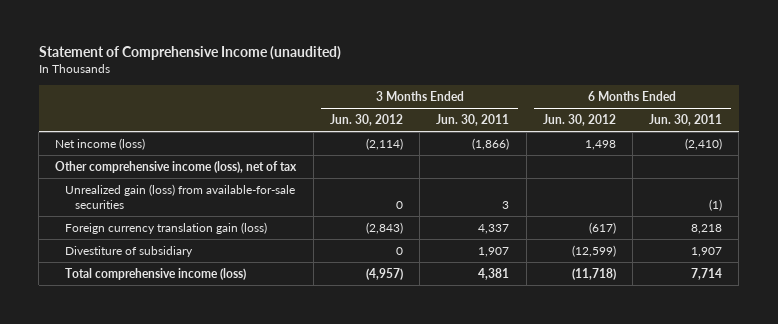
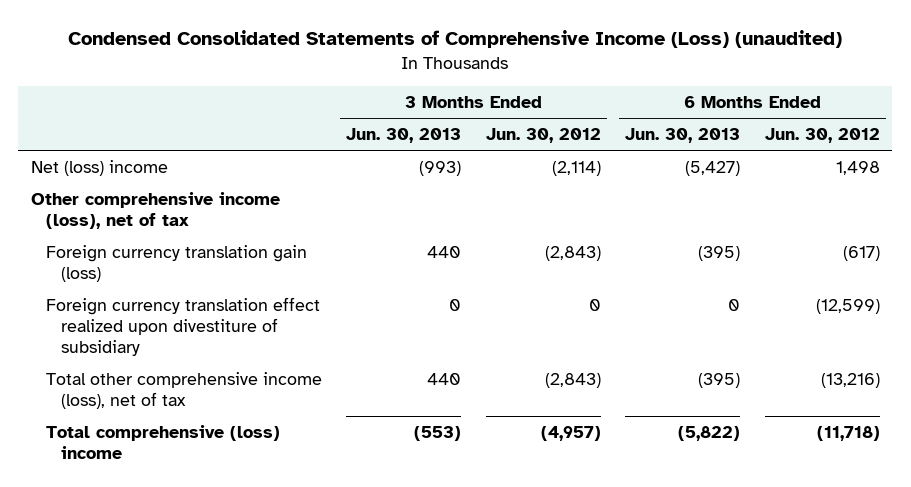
[38,45,341,60] Statement of Comprehensive Income (unaudited) -> [68,30,843,49] Condensed Consolidated Statements of Comprehensive Income (Loss) (unaudited)
[436,114,510,127] Jun. 30, 2011 -> none
[649,114,723,127] Jun. 30, 2011 -> none
none -> [346,128,462,144] Jun. 30, 2013
none -> [625,128,741,144] Jun. 30, 2013
[55,137,146,150] Net income (loss) -> [30,159,168,176] Net (loss) income
[65,183,296,209] Unrealized gain (loss) from available-for-sale securities -> none
[65,245,194,257] Divestiture of subsidiary -> [45,296,320,357] Foreign currency translation effect realized upon divestiture of subsidiary
none -> [45,371,322,409] Total other comprehensive income (loss), net of tax
[65,267,247,280] Total comprehensive income (loss) -> [45,424,280,459] Total comprehensive (loss) income

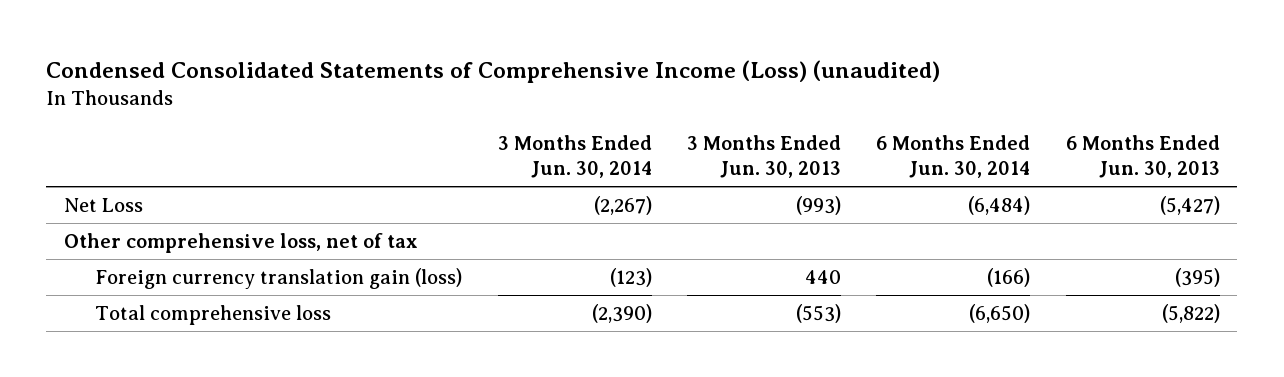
[485,128,601,144] Jun. 30, 2012 -> none
[764,128,880,144] Jun. 30, 2012 -> none
none -> [497,134,652,179] 3 Months Ended Jun. 30, 2014
none -> [876,134,1031,179] 6 Months Ended Jun. 30, 2014
[30,159,168,176] Net (loss) income -> [63,197,143,212] Net Loss
[30,191,280,229] Other comprehensive income (loss), net of tax -> [63,232,418,253] Other comprehensive loss, net of tax
[45,296,320,357] Foreign currency translation effect realized upon divestiture of subsidiary -> none
[45,371,322,409] Total other comprehensive income (loss), net of tax -> none
[45,424,280,459] Total comprehensive (loss) income -> [95,304,332,325] Total comprehensive loss

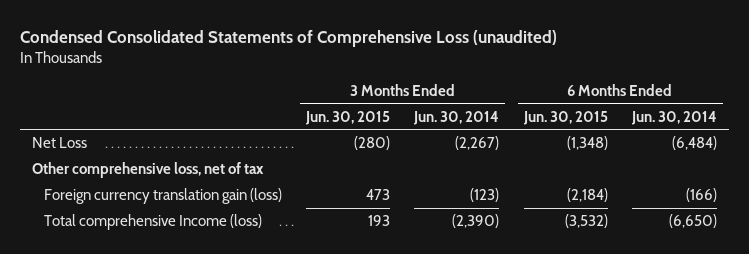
[46,59,941,83] Condensed Consolidated Statements of Comprehensive Income (Loss) (unaudited) -> [19,30,557,48] Condensed Consolidated Statements of Comprehensive Loss (unaudited)
[687,134,842,179] 3 Months Ended Jun. 30, 2013 -> none
[1065,134,1220,179] 6 Months Ended Jun. 30, 2013 -> none
none -> [305,110,391,125] Jun. 30, 2015
none -> [522,110,608,125] Jun. 30, 2015
[95,304,332,325] Total comprehensive loss -> [43,214,262,231] Total comprehensive Income (loss)

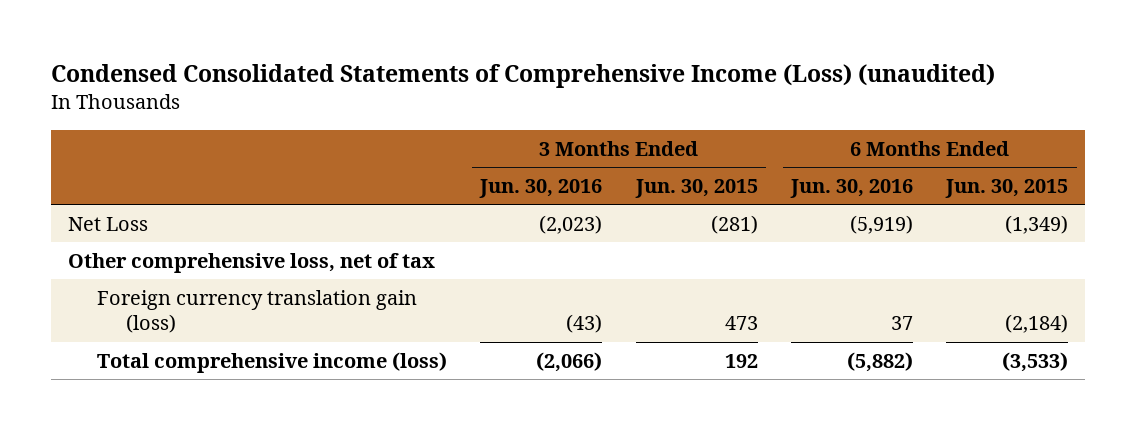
[19,30,557,48] Condensed Consolidated Statements of Comprehensive Loss (unaudited) -> [50,64,995,89] Condensed Consolidated Statements of Comprehensive Income (Loss) (unaudited)
[413,110,500,125] Jun. 30, 2014 -> none
[630,110,717,125] Jun. 30, 2014 -> none
none -> [479,179,603,199] Jun. 30, 2016
none -> [789,179,913,199] Jun. 30, 2016
[354,136,391,151] (280) -> [710,214,758,234] (281)
[566,136,608,151] (1,348) -> [1005,214,1069,234] (1,349)
[43,214,262,231] Total comprehensive Income (loss) -> [96,351,447,373] Total comprehensive income (loss)
[368,215,391,227] 193 -> [724,353,758,368] 192
[564,214,608,229] (3,532) -> [1002,351,1069,372] (3,533)

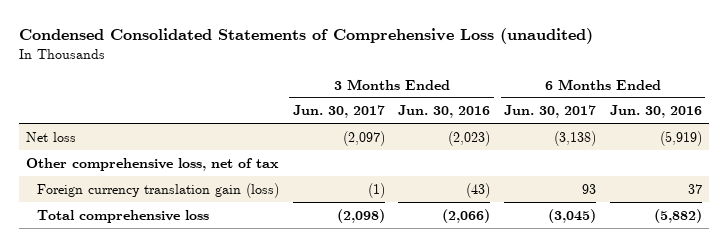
[50,64,995,89] Condensed Consolidated Statements of Comprehensive Income (Loss) (unaudited) -> [18,28,593,45] Condensed Consolidated Statements of Comprehensive Loss (unaudited)
[634,179,758,199] Jun. 30, 2015 -> none
[945,179,1069,199] Jun. 30, 2015 -> none
none -> [292,105,385,119] Jun. 30, 2017
none -> [504,105,597,119] Jun. 30, 2017
[67,216,148,231] Net Loss -> [25,131,76,142] Net loss
[96,351,447,373] Total comprehensive income (loss) -> [37,209,210,223] Total comprehensive loss

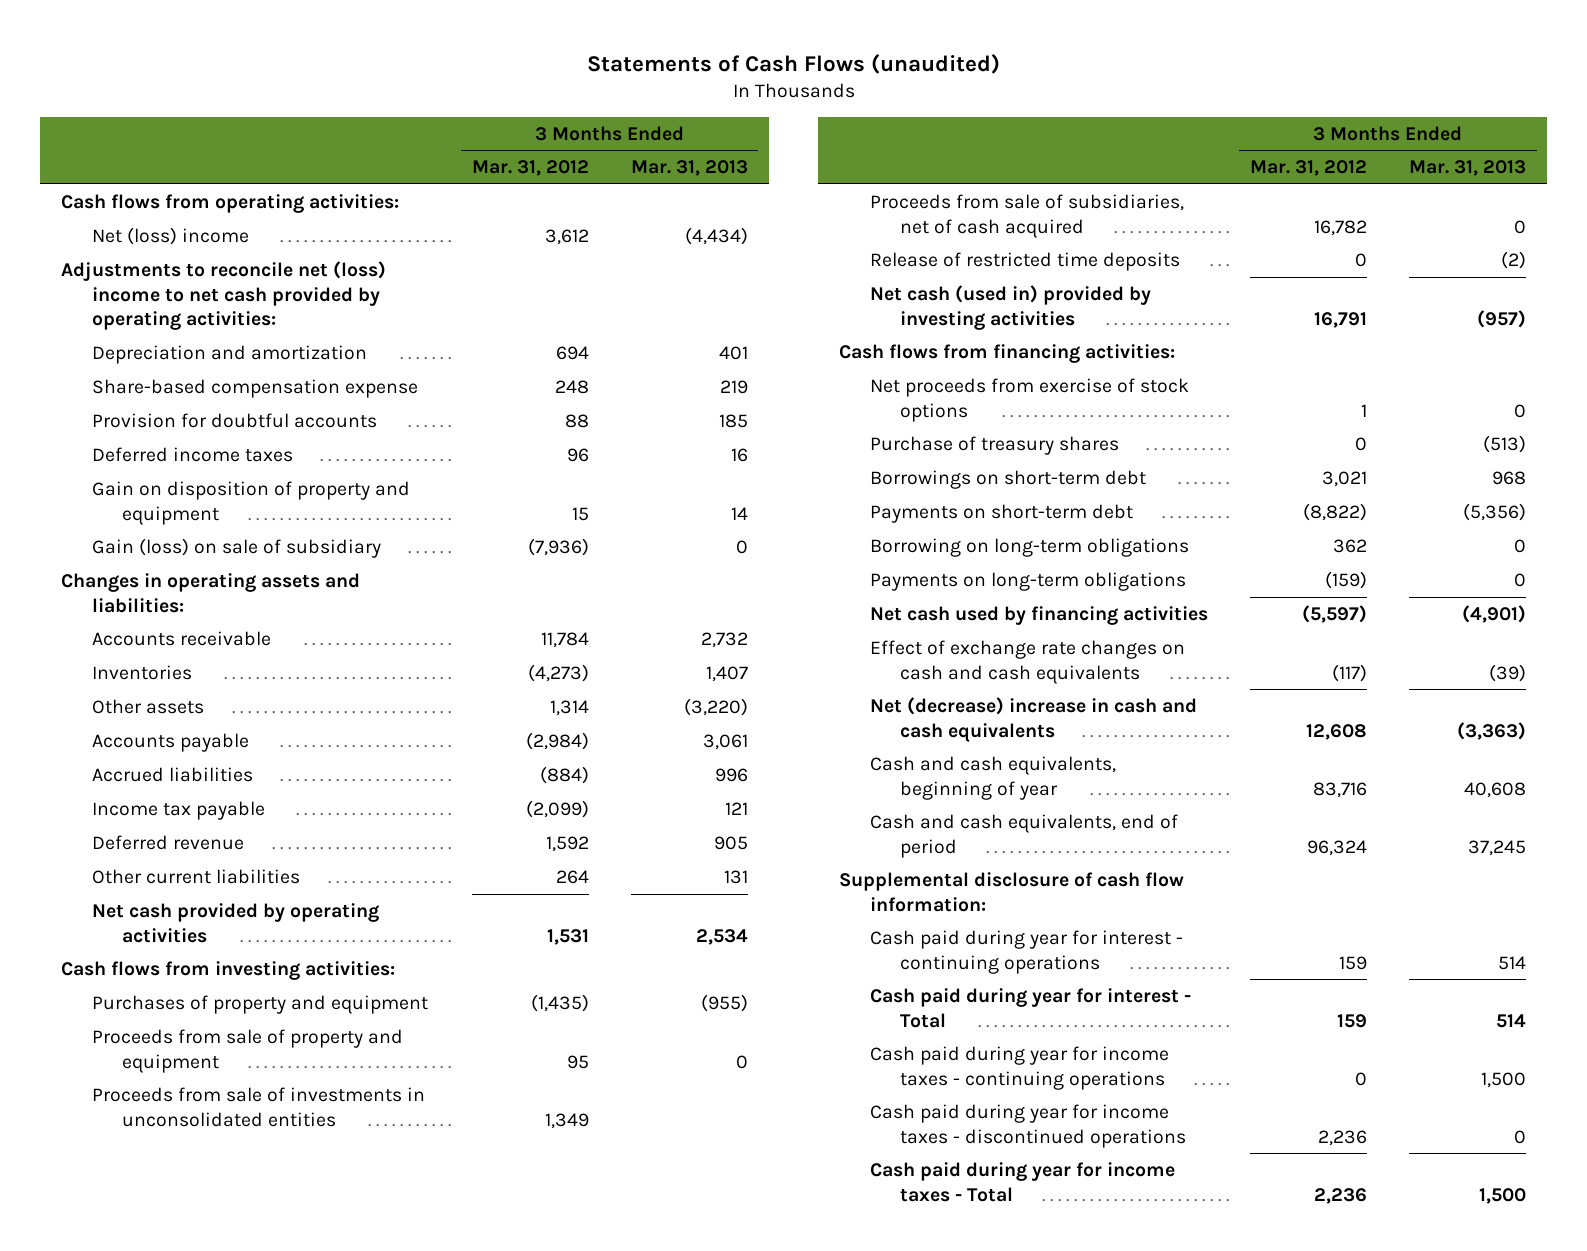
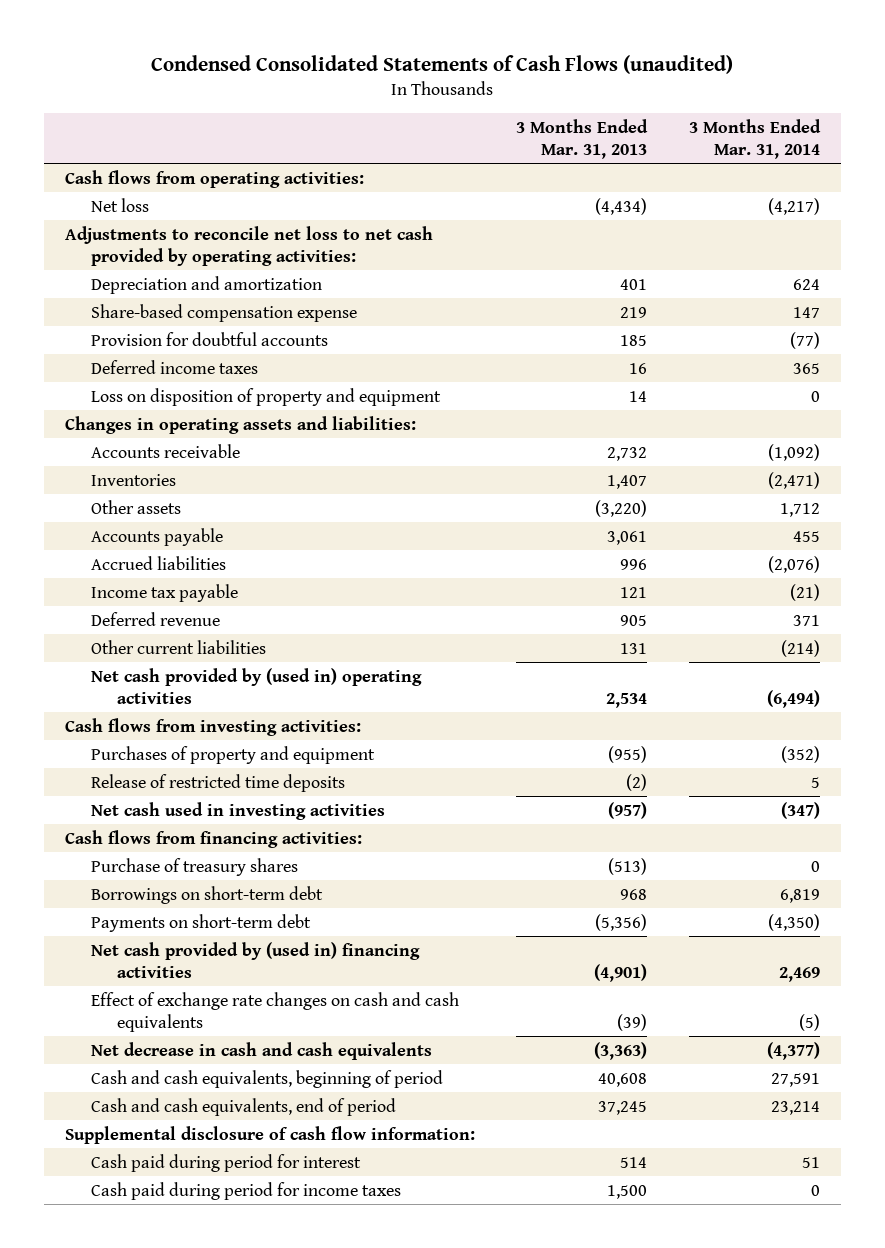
[586,53,1000,74] Statements of Cash Flows (unaudited) -> [151,55,734,75] Condensed Consolidated Statements of Cash Flows (unaudited)
[471,160,589,177] Mar. 31, 2012 -> none
none -> [689,118,822,159] 3 Months Ended Mar. 31, 2014
[91,226,249,245] Net (loss) income -> [90,197,149,212] Net loss
[61,260,387,331] Adjustments to reconcile net (loss) income to net cash provided by operating activities: -> [64,225,433,266] Adjustments to reconcile net loss to net cash provided by operating activities:
[91,537,381,558] Gain (loss) on sale of subsidiary -> none
[91,480,410,525] Gain on disposition of property and equipment -> [90,387,441,406] Loss on disposition of property and equipment
[91,902,379,943] Net cash provided by operating activities -> [90,667,422,704] Net cash provided by (used in) operating activities
[91,1028,403,1073] Proceeds from sale of property and equipment -> none
[91,1086,425,1127] Proceeds from sale of investments in unconsolidated entities -> none
[869,193,1184,238] Proceeds from sale of subsidiaries, net of cash acquired -> none
[869,284,1151,330] Net cash (used in) provided by investing activities -> [90,801,385,820] Net cash used in investing activities
[869,377,1189,422] Net proceeds from exercise of stock options -> none
[869,537,1189,557] Borrowing on long-term obligations -> none
[869,571,1186,591] Payments on long-term obligations -> none
[869,605,1208,625] Net cash used by financing activities -> [90,941,420,978] Net cash provided by (used in) financing activities
[869,696,1197,742] Net (decrease) increase in cash and cash equivalents -> [90,1041,432,1060] Net decrease in cash and cash equivalents
[869,755,1116,800] Cash and cash equivalents, beginning of year -> [90,1069,443,1088] Cash and cash equivalents, beginning of period
[869,987,1191,1028] Cash paid during year for interest - Total -> none
[869,1103,1187,1148] Cash paid during year for income taxes - discontinued operations -> none
[869,1161,1175,1202] Cash paid during year for income taxes - Total -> none
[869,929,1183,974] Cash paid during year for interest - continuing operations -> [90,1153,361,1172] Cash paid during period for interest
[869,1045,1169,1090] Cash paid during year for income taxes - continuing operations -> [90,1181,401,1200] Cash paid during period for income taxes

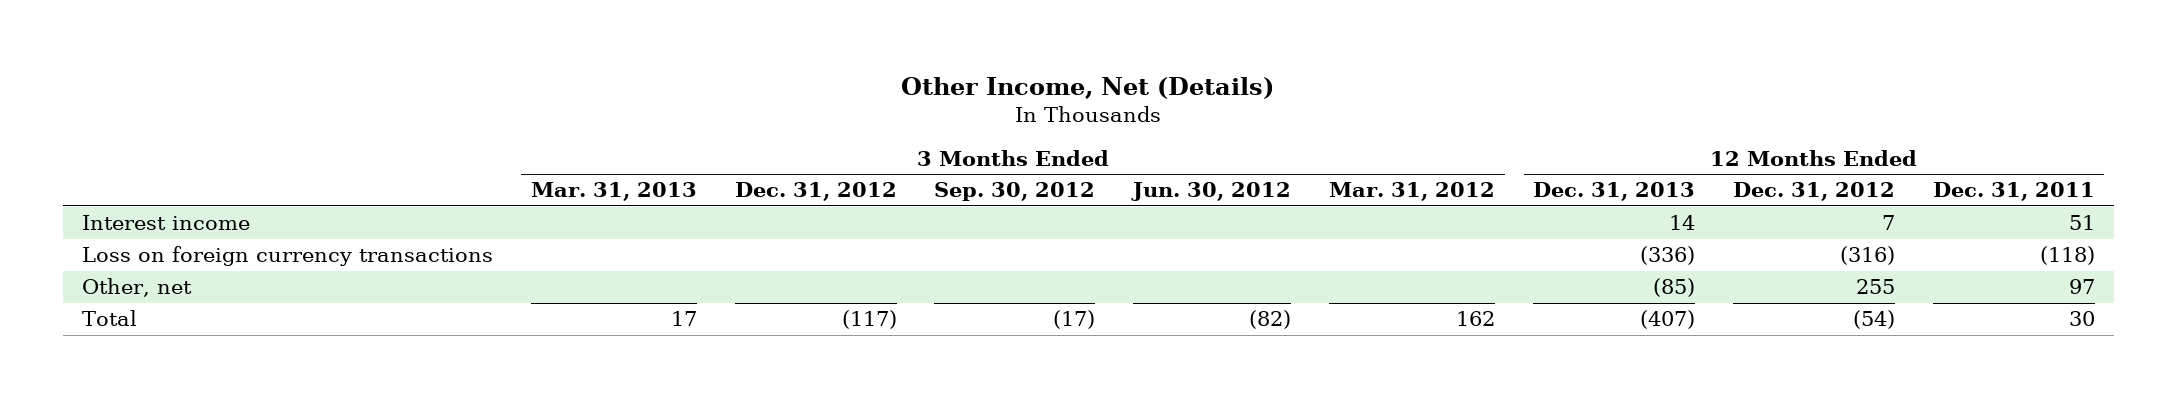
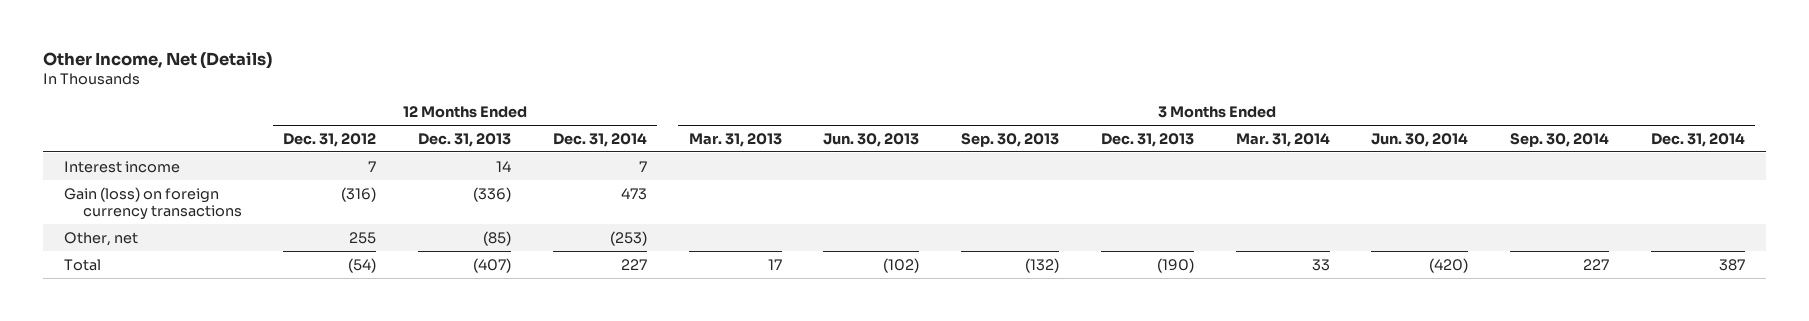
[734,182,897,202] Dec. 31, 2012 -> none
[934,182,1096,202] Sep. 30, 2012 -> none
[1131,182,1292,202] Jun. 30, 2012 -> none
[1329,182,1496,202] Mar. 31, 2012 -> none
[1932,182,2095,202] Dec. 31, 2011 -> none
none -> [552,132,647,147] Dec. 31, 2014
none -> [823,132,920,147] Jun. 30, 2013
none -> [961,132,1060,147] Sep. 30, 2013
none -> [1100,132,1194,147] Dec. 31, 2013
none -> [1235,132,1330,147] Mar. 31, 2014
none -> [1371,132,1469,147] Jun. 30, 2014
none -> [1510,132,1610,147] Sep. 30, 2014
none -> [1650,132,1745,147] Dec. 31, 2014
[81,246,493,267] Loss on foreign currency transactions -> [63,186,242,220] Gain (loss) on foreign currency transactions

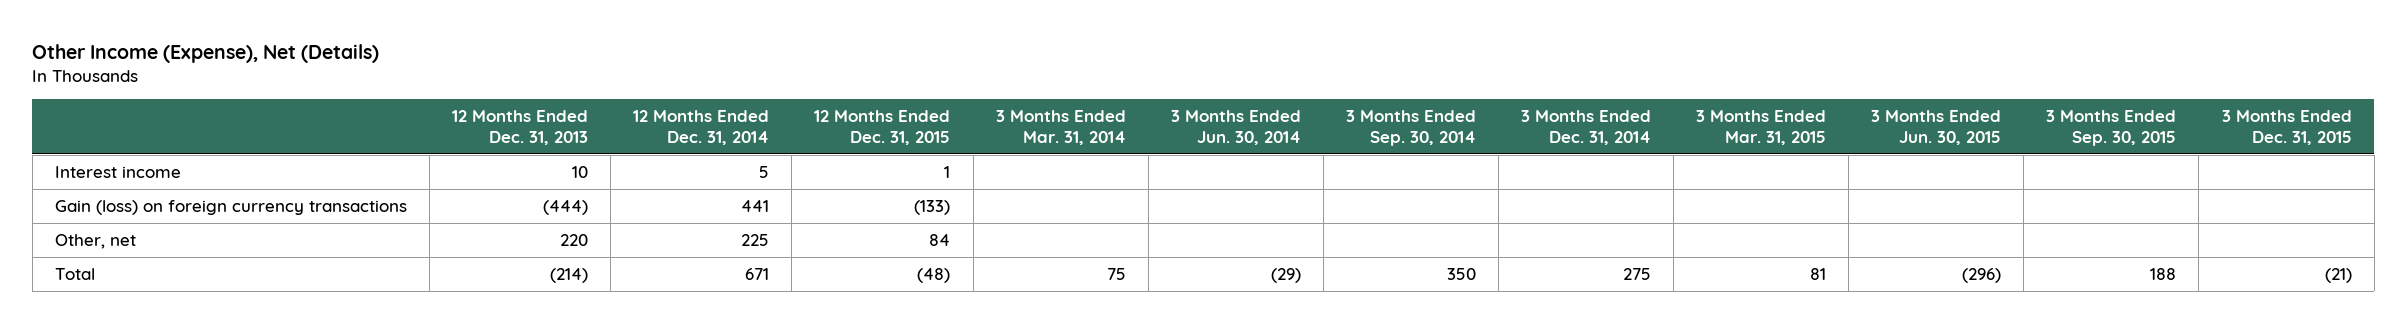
[42,51,272,69] Other Income, Net (Details) -> [32,43,380,63] Other Income (Expense), Net (Details)
[283,132,377,147] Dec. 31, 2012 -> none
[688,132,782,147] Mar. 31, 2013 -> none
[823,132,920,147] Jun. 30, 2013 -> none
[961,132,1060,147] Sep. 30, 2013 -> none
[1100,132,1194,147] Dec. 31, 2013 -> none
none -> [814,109,951,145] 12 Months Ended Dec. 31, 2015
none -> [1696,109,1827,145] 3 Months Ended Mar. 31, 2015
none -> [1871,109,2002,145] 3 Months Ended Jun. 30, 2015
none -> [2046,109,2177,146] 3 Months Ended Sep. 30, 2015
none -> [2221,109,2352,145] 3 Months Ended Dec. 31, 2015
[496,160,512,172] 14 -> [572,165,589,178] 10
[638,160,647,172] 7 -> [759,165,770,178] 5
[473,186,512,202] (336) -> [543,199,589,215] (444)
[620,187,647,200] 473 -> [741,199,770,212] 441
[483,230,512,246] (85) -> [560,233,589,246] 220
[609,230,647,246] (253) -> [741,233,770,246] 225
[473,257,512,273] (407) -> [550,267,589,283] (214)
[620,258,647,270] 227 -> [745,267,770,280] 671
[1311,258,1330,271] 33 -> [1106,267,1126,280] 75
[1429,257,1469,273] (420) -> [1270,267,1301,283] (29)
[1583,258,1610,270] 227 -> [1446,267,1476,280] 350
[1718,258,1745,271] 387 -> [1623,267,1652,280] 275

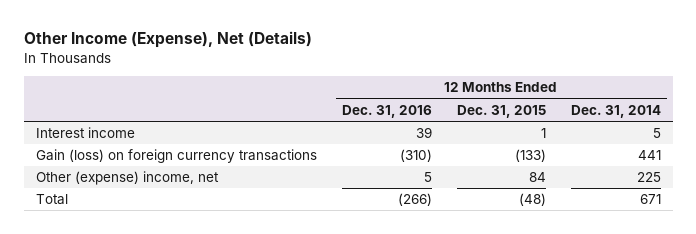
[452,109,589,145] 12 Months Ended Dec. 31, 2013 -> none
[995,109,1126,145] 3 Months Ended Mar. 31, 2014 -> none
[1170,109,1301,145] 3 Months Ended Jun. 30, 2014 -> none
[1345,109,1476,146] 3 Months Ended Sep. 30, 2014 -> none
[1521,109,1652,145] 3 Months Ended Dec. 31, 2014 -> none
[1696,109,1827,145] 3 Months Ended Mar. 31, 2015 -> none
[1871,109,2002,145] 3 Months Ended Jun. 30, 2015 -> none
[2046,109,2177,146] 3 Months Ended Sep. 30, 2015 -> none
[2221,109,2352,145] 3 Months Ended Dec. 31, 2015 -> none
none -> [341,104,432,118] Dec. 31, 2016
[55,233,137,249] Other, net -> [35,171,219,186] Other (expense) income, net

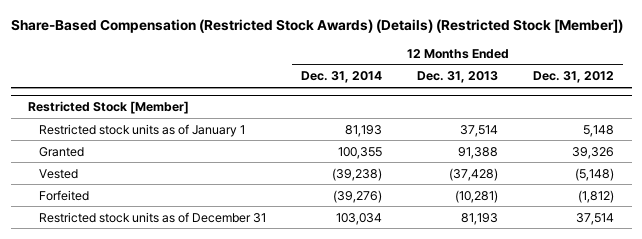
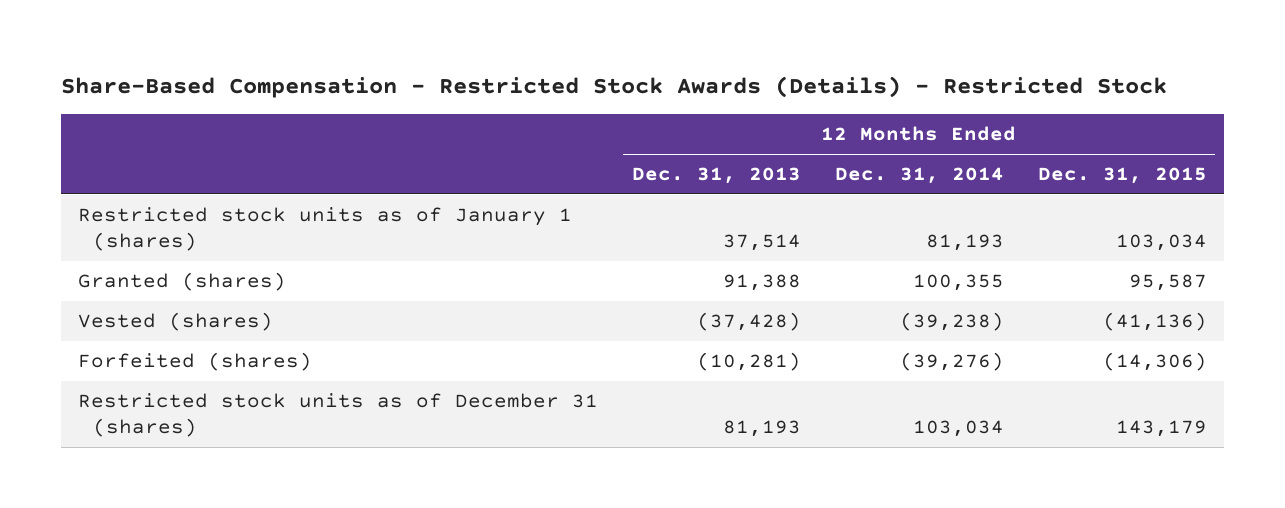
[10,19,623,34] Share-Based Compensation (Restricted Stock Awards) (Details) (Restricted Stock [Member]) -> [60,76,1167,99] Share-Based Compensation - Restricted Stock Awards (Details) - Restricted Stock
[533,71,615,84] Dec. 31, 2012 -> none
none -> [1037,167,1207,185] Dec. 31, 2015
[28,101,190,115] Restricted Stock [Member] -> none
[39,123,246,137] Restricted stock units as of January 1 -> [77,207,572,252] Restricted stock units as of January 1 (shares)
[39,146,85,157] Granted -> [77,272,286,292] Granted (shares)
[39,168,79,179] Vested -> [77,312,273,332] Vested (shares)
[39,189,90,201] Forfeited -> [77,352,312,372] Forfeited (shares)
[39,211,267,223] Restricted stock units as of December 31 -> [77,393,598,438] Restricted stock units as of December 31 (shares)

